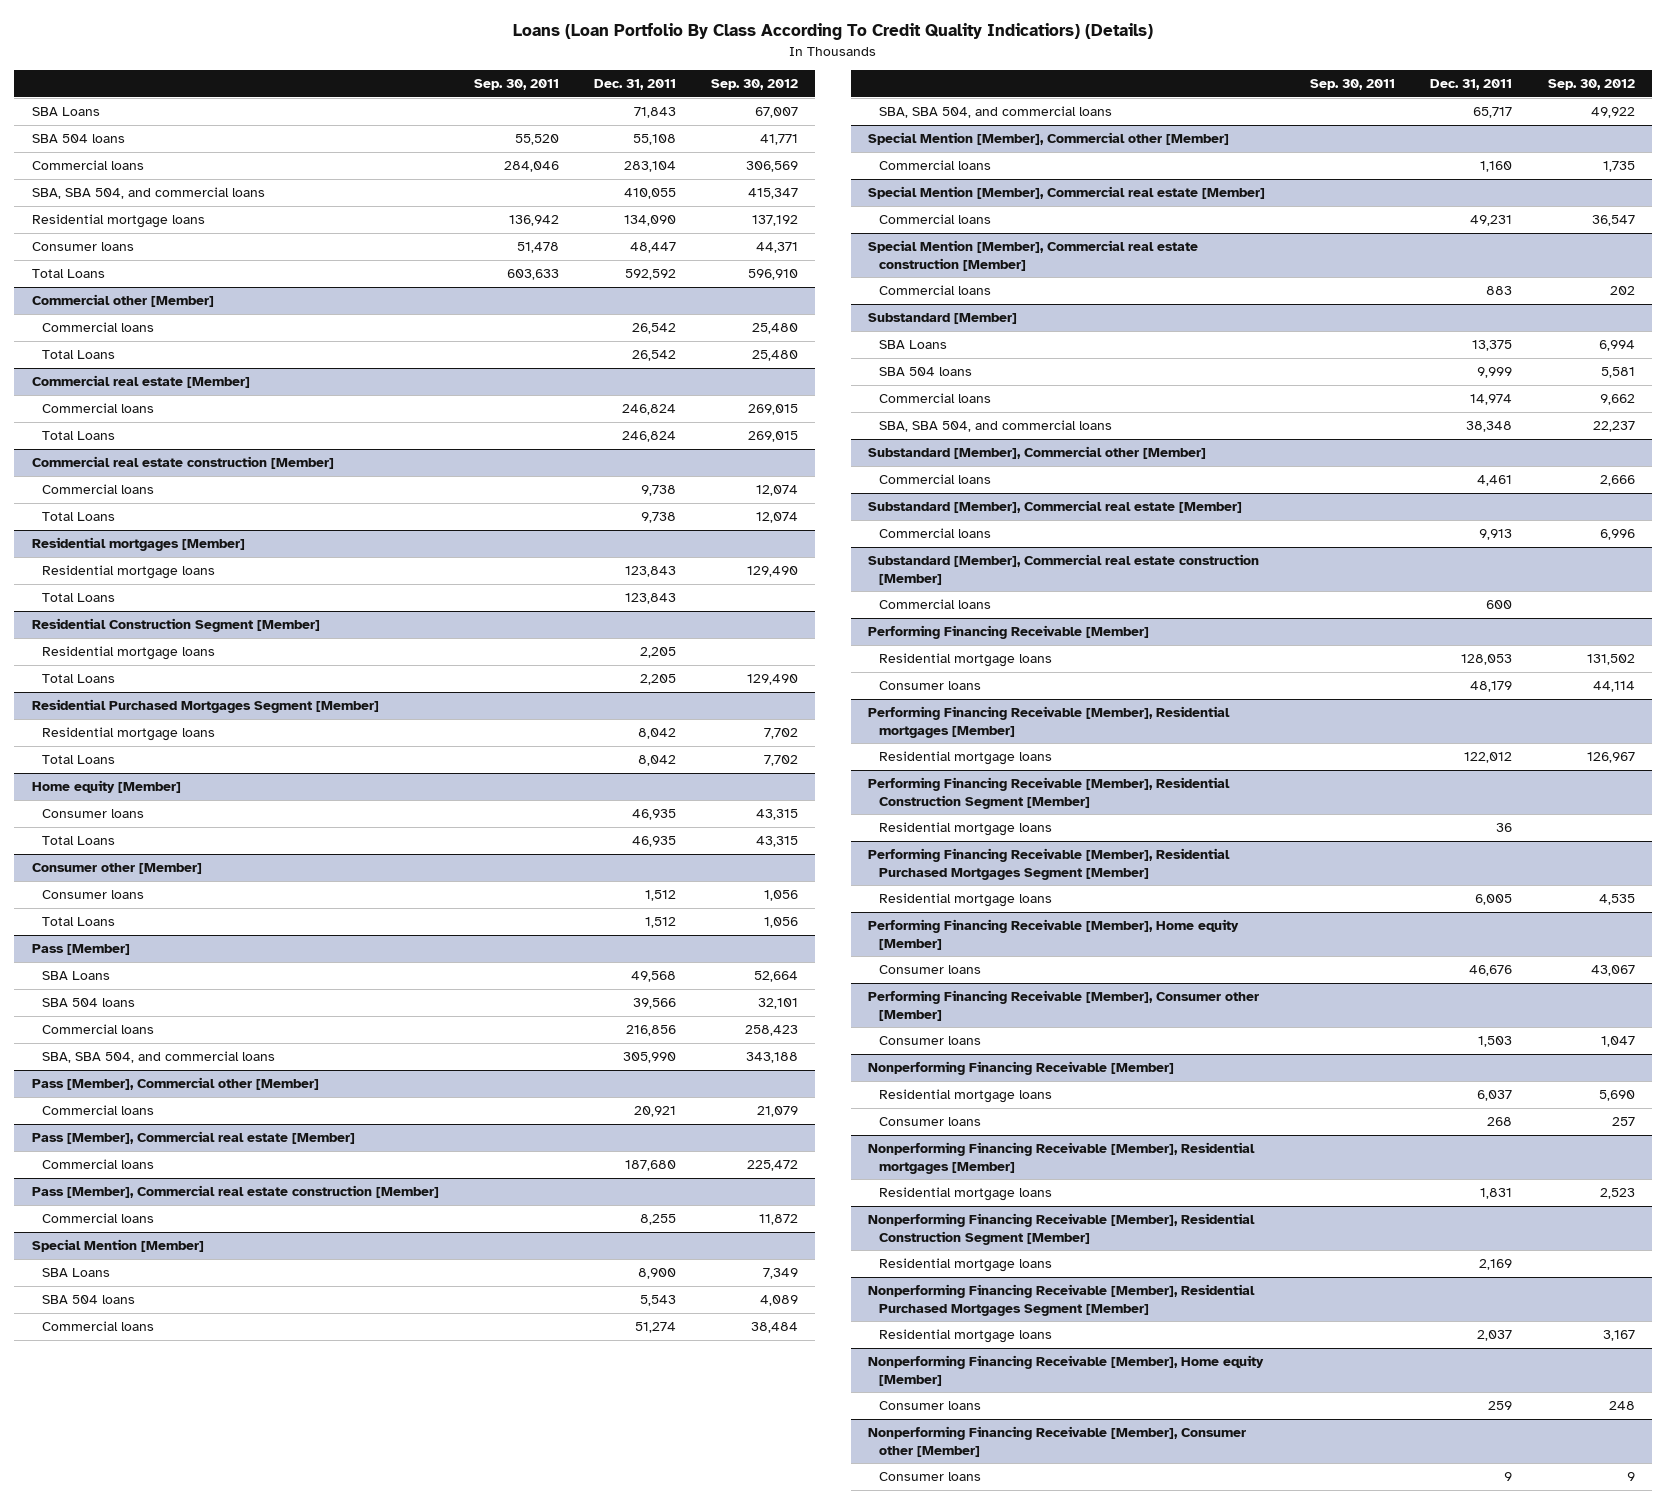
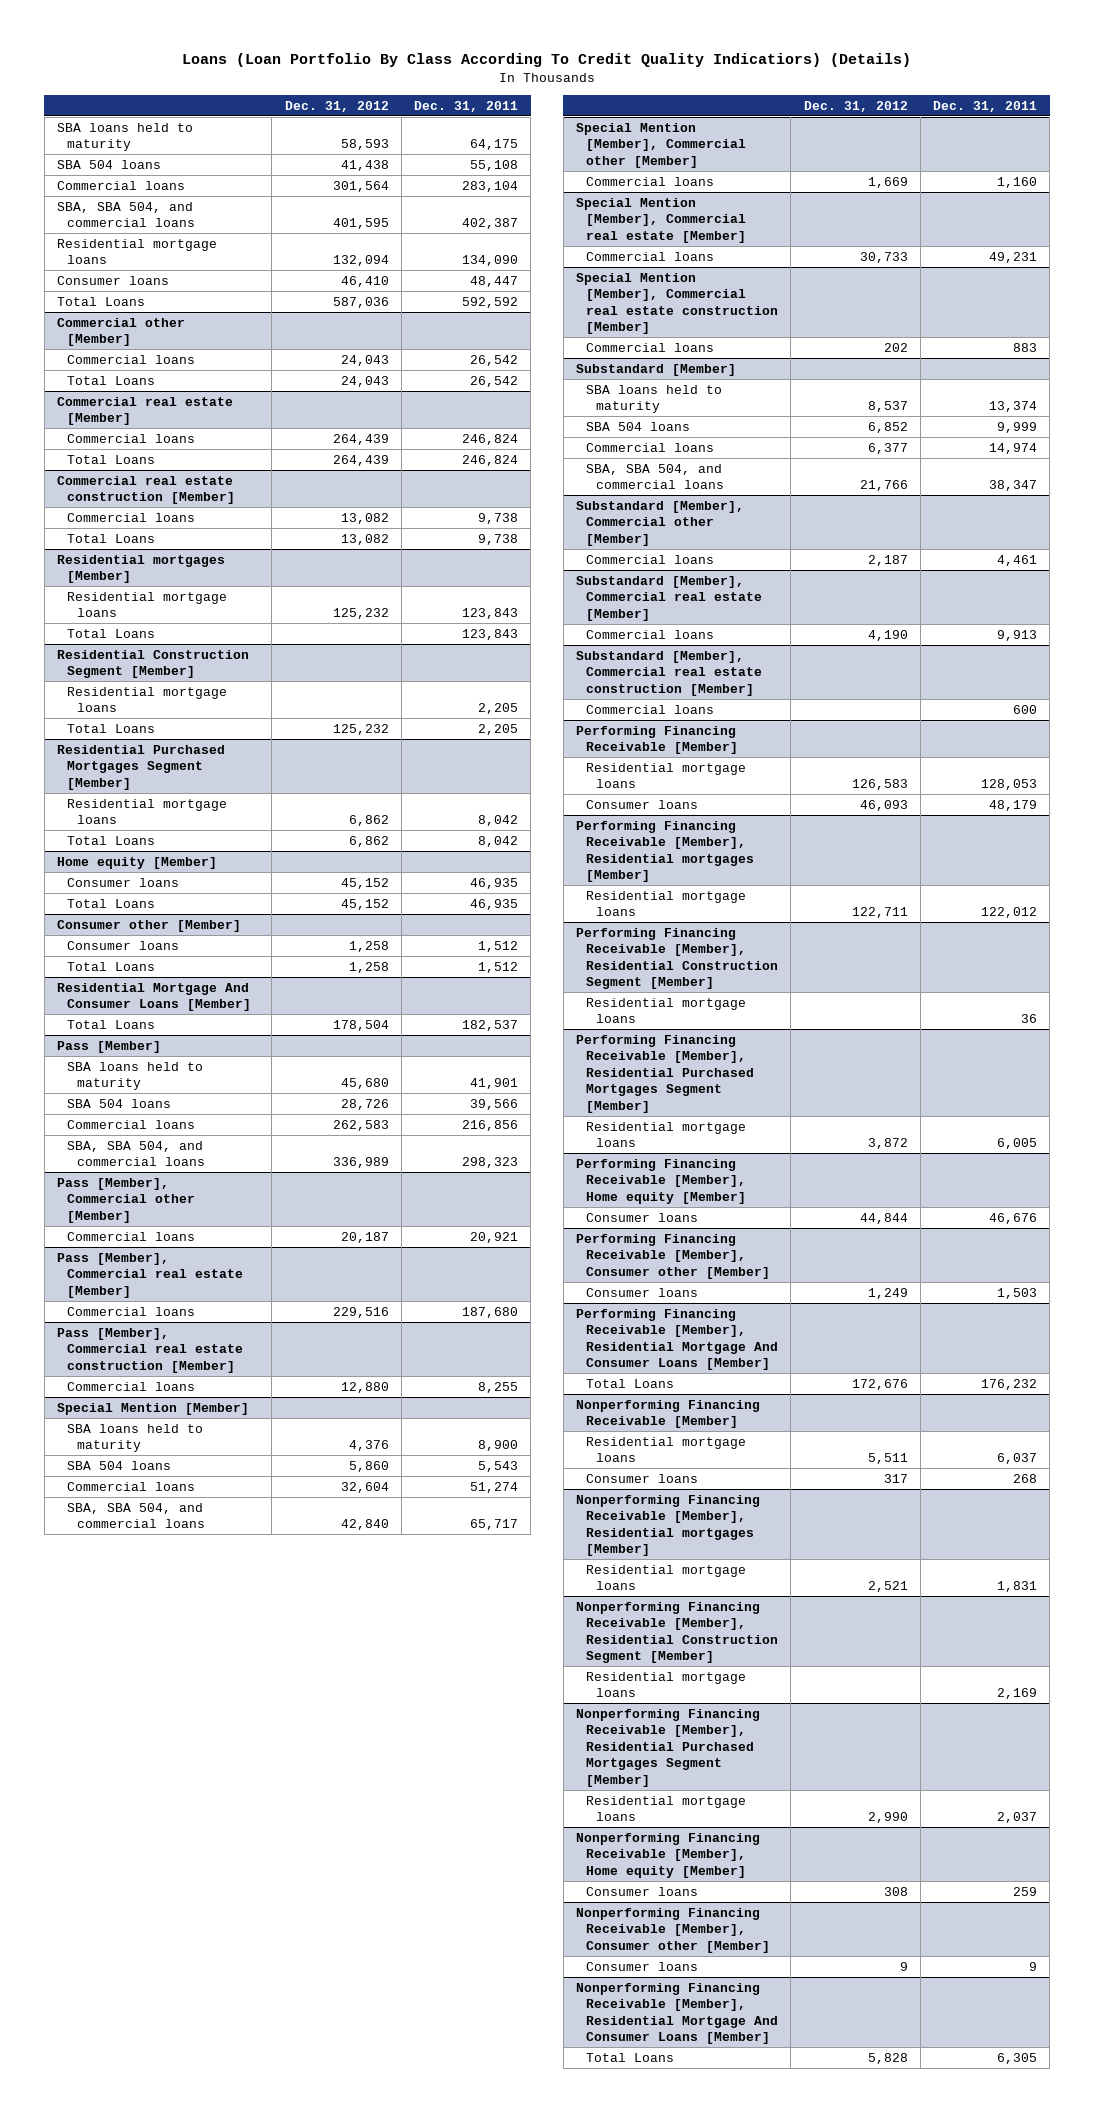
[473,79,559,91] Sep. 30, 2011 -> none
[710,79,798,91] Sep. 30, 2012 -> none
none -> [284,100,389,112] Dec. 31, 2012
[31,107,100,117] SBA Loans -> [57,122,194,152] SBA loans held to maturity
[633,107,676,119] 71,843 -> [470,139,519,151] 64,175
[623,188,676,200] 410,055 -> [462,218,519,230] 402,387
none -> [57,982,252,1012] Residential Mortgage And Consumer Loans [Member]
none -> [67,1019,156,1029] Total Loans
[42,971,111,981] SBA Loans -> [67,1061,204,1091] SBA loans held to maturity
[630,971,676,983] 49,568 -> [470,1078,519,1090] 41,901
[622,1052,676,1064] 305,990 -> [462,1157,519,1169] 298,323
[42,1268,111,1278] SBA Loans -> [67,1423,204,1453] SBA loans held to maturity
[879,340,948,350] SBA Loans -> [585,384,722,414] SBA loans held to maturity
[1472,340,1513,352] 13,375 -> [989,401,1038,413] 13,374
[1466,421,1513,433] 38,348 -> [989,480,1038,492] 38,347
none -> [576,1308,778,1371] Performing Financing Receivable [Member], Residential Mortgage And Consumer Loans [Member]
none -> [585,1378,674,1388] Total Loans
none -> [576,1982,778,2045] Nonperforming Financing Receivable [Member], Residential Mortgage And Consumer Loans [Member]
none -> [585,2052,674,2062] Total Loans

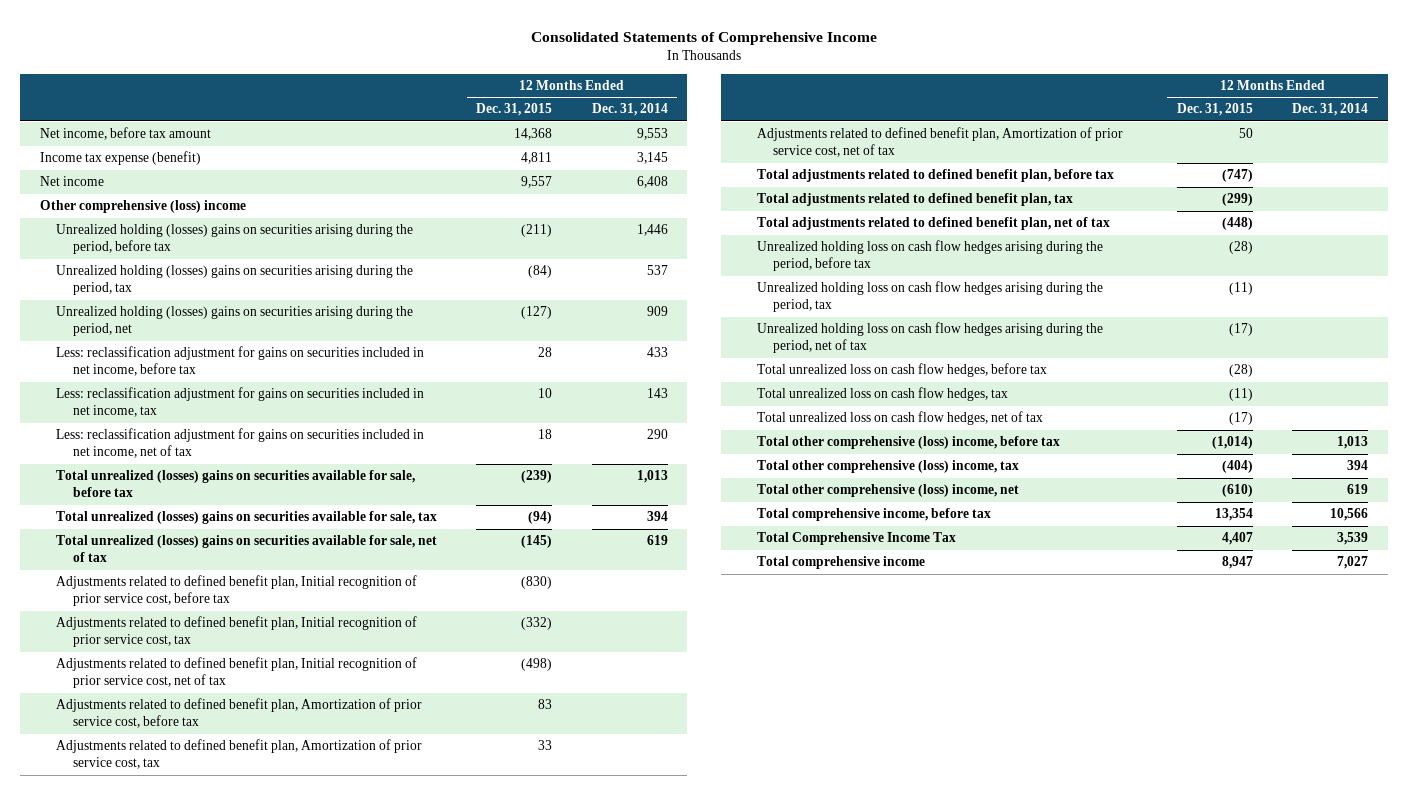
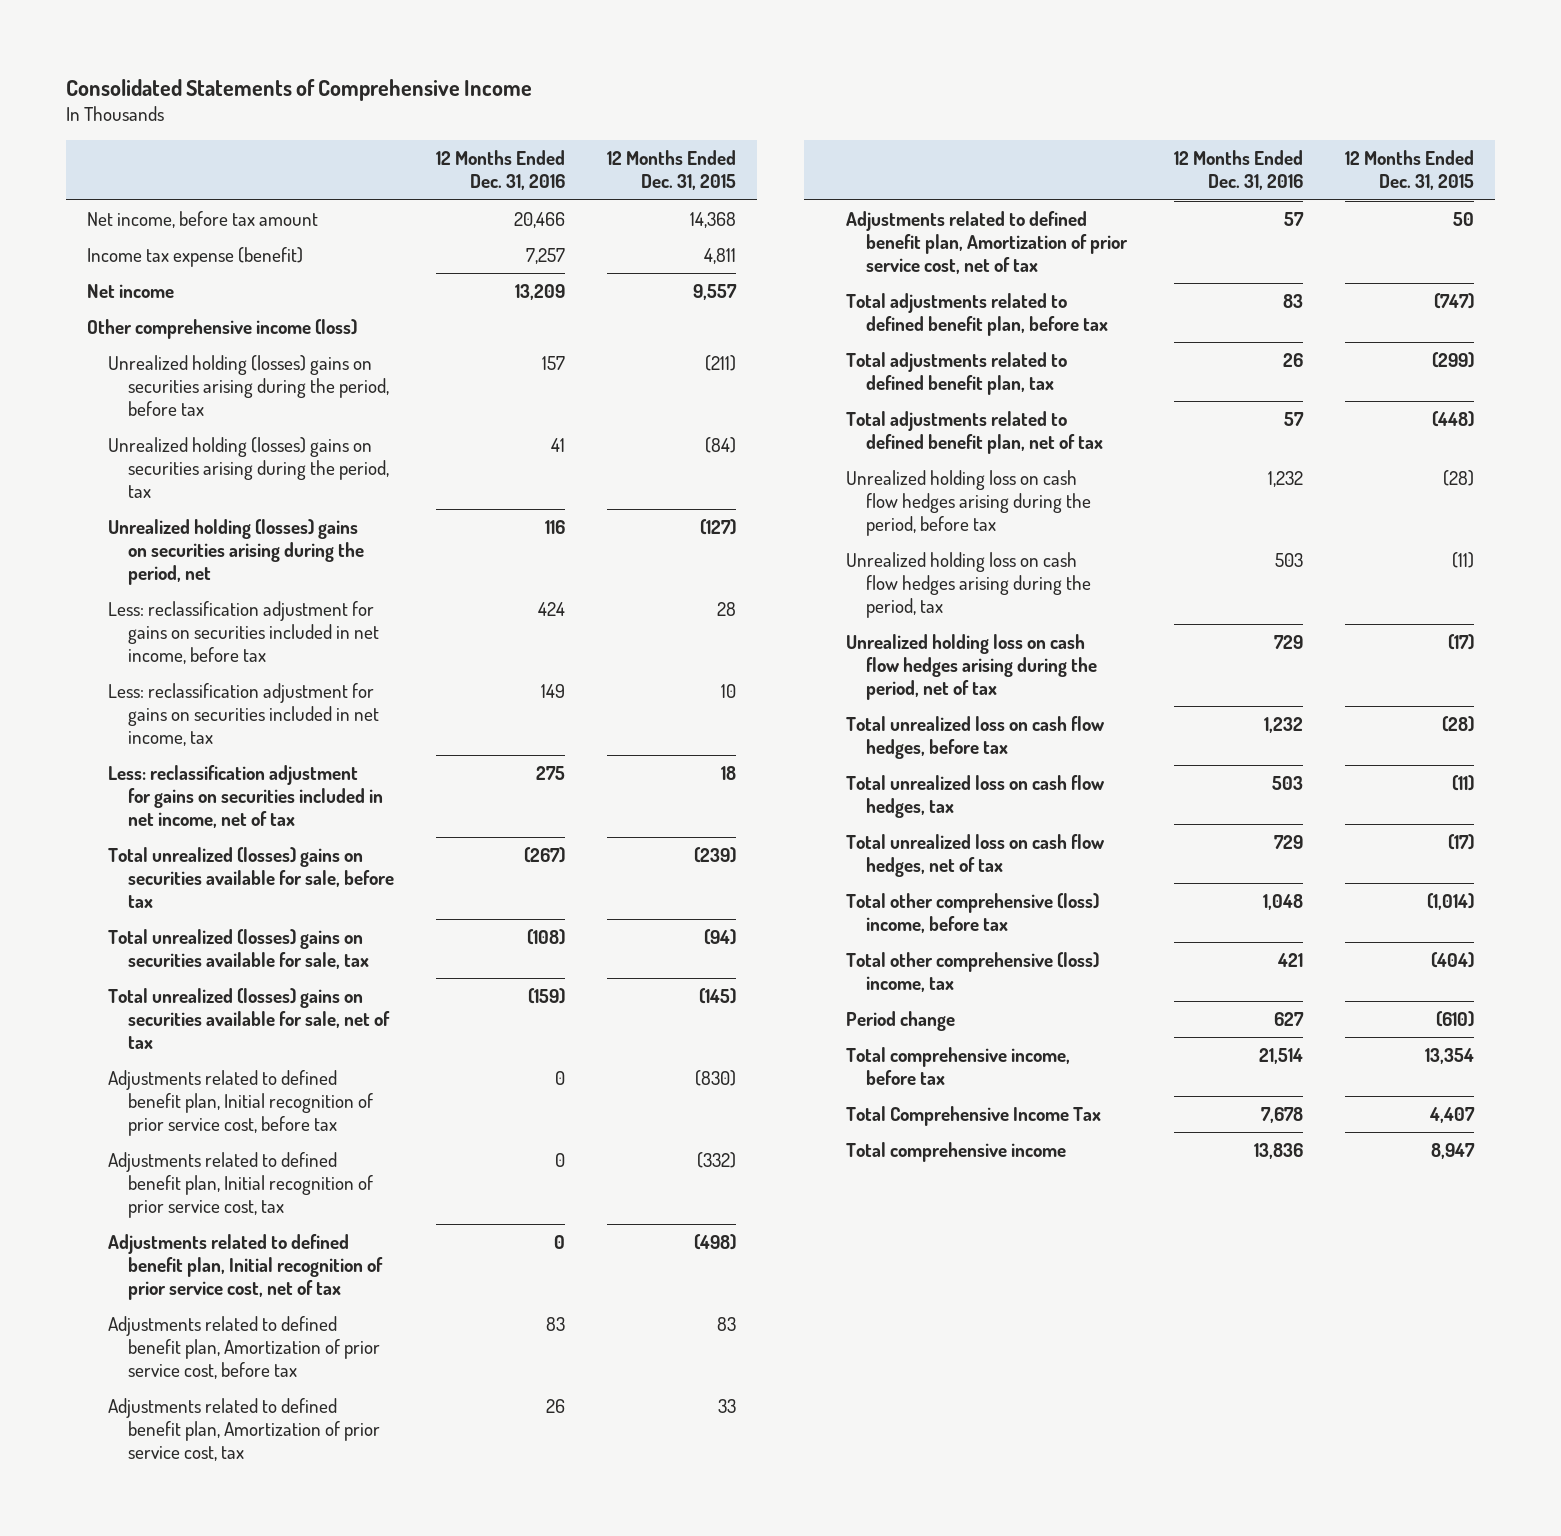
[591,103,668,117] Dec. 31, 2014 -> none
none -> [435,150,565,191] 12 Months Ended Dec. 31, 2016
[40,200,247,214] Other comprehensive (loss) income -> [87,319,358,340] Other comprehensive income (loss)
[757,484,1020,498] Total other comprehensive (loss) income, net -> [845,1011,955,1032] Period change

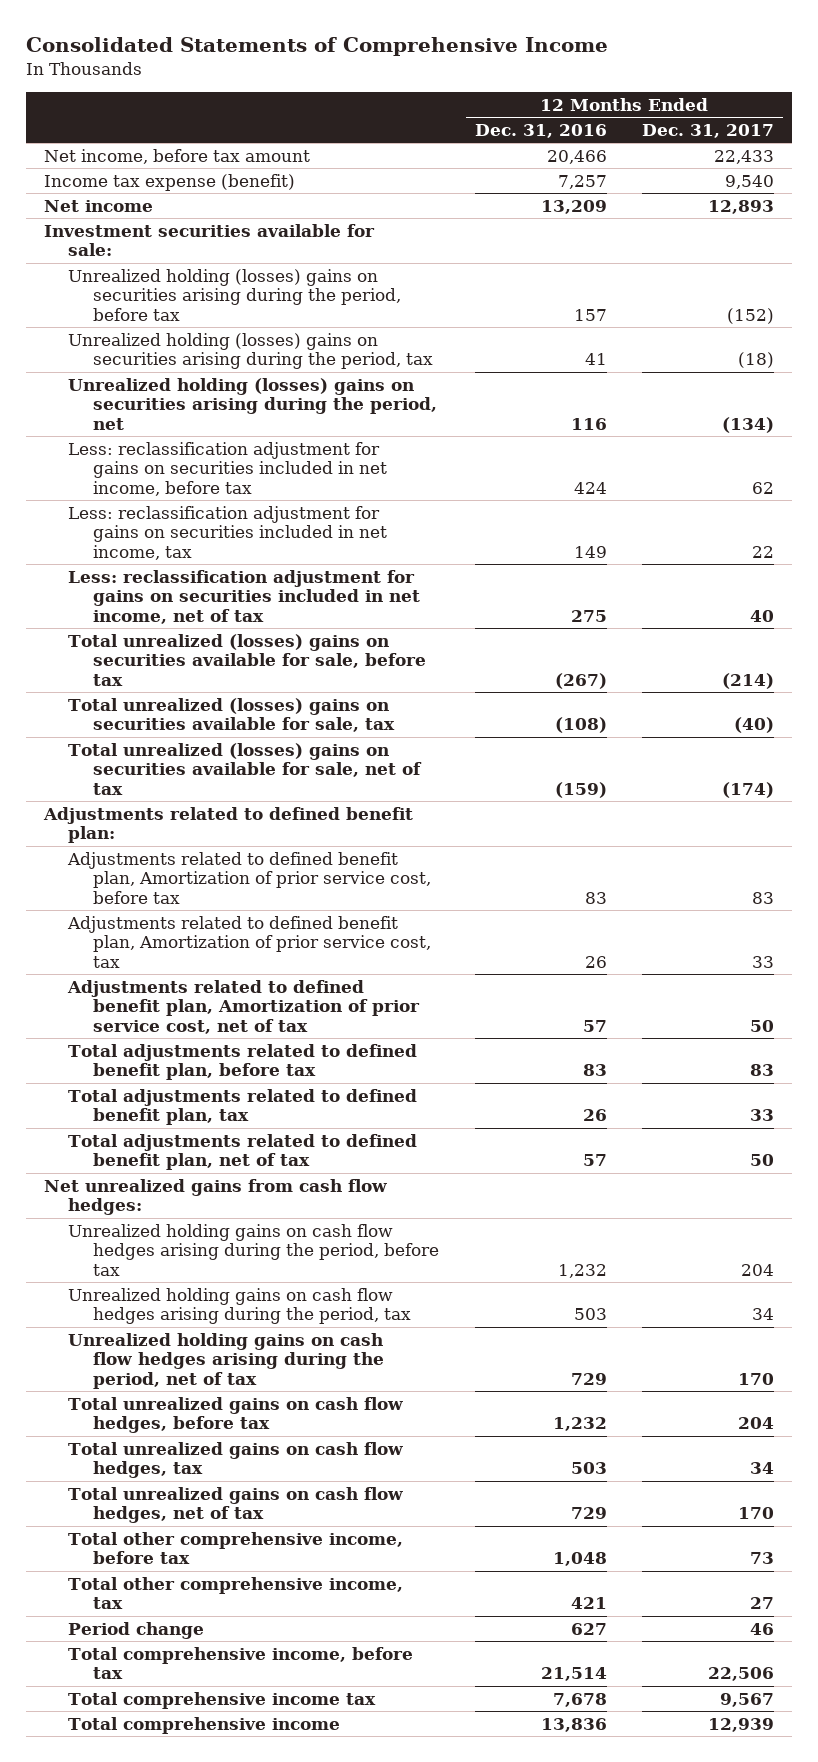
[606,150,736,191] 12 Months Ended Dec. 31, 2015 -> none
none -> [642,123,775,138] Dec. 31, 2017
[87,319,358,340] Other comprehensive income (loss) -> none
none -> [43,223,375,257] Investment securities available for sale:
[107,1070,373,1137] Adjustments related to defined benefit plan, Initial recognition of prior service cost, before tax -> none
[107,1152,373,1219] Adjustments related to defined benefit plan, Initial recognition of prior service cost, tax -> none
[107,1234,383,1301] Adjustments related to defined benefit plan, Initial recognition of prior service cost, net of tax -> none
none -> [42,806,413,844] Adjustments related to defined benefit plan:
none -> [43,1178,387,1216] Net unrealized gains from cash flow hedges:
[845,470,1092,537] Unrealized holding loss on cash flow hedges arising during the period, before tax -> [68,1223,440,1277] Unrealized holding gains on cash flow hedges arising during the period, before tax
[845,552,1092,619] Unrealized holding loss on cash flow hedges arising during the period, tax -> [68,1287,412,1325] Unrealized holding gains on cash flow hedges arising during the period, tax
[845,634,1098,701] Unrealized holding loss on cash flow hedges arising during the period, net of tax -> [68,1332,385,1390] Unrealized holding gains on cash flow hedges arising during the period, net of tax
[845,716,1105,760] Total unrealized loss on cash flow hedges, before tax -> [68,1396,404,1434] Total unrealized gains on cash flow hedges, before tax
[845,775,1105,819] Total unrealized loss on cash flow hedges, tax -> [68,1441,404,1479] Total unrealized gains on cash flow hedges, tax
[845,834,1105,878] Total unrealized loss on cash flow hedges, net of tax -> [68,1486,404,1524] Total unrealized gains on cash flow hedges, net of tax
[845,893,1099,934] Total other comprehensive (loss) income, before tax -> [68,1531,404,1565] Total other comprehensive income, before tax
[845,952,1099,993] Total other comprehensive (loss) income, tax -> [68,1576,404,1610] Total other comprehensive income, tax
[845,1106,1101,1127] Total Comprehensive Income Tax -> [68,1691,377,1709] Total comprehensive income tax

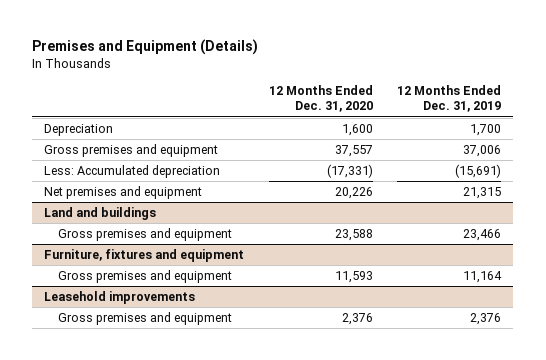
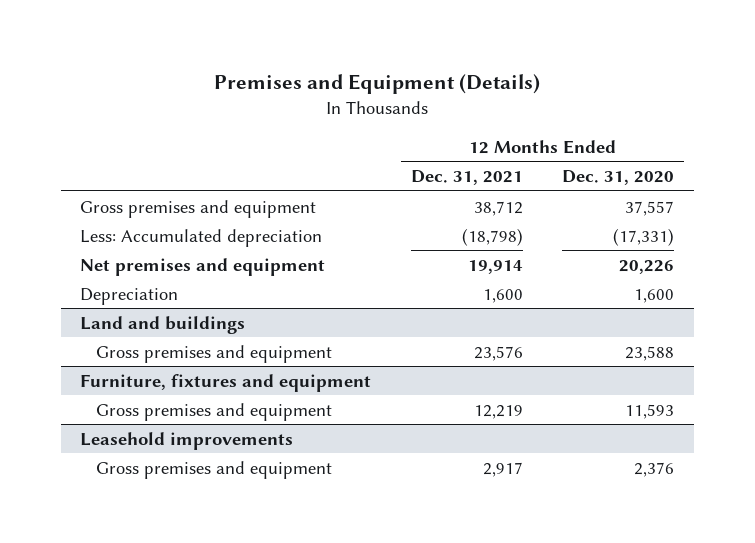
[397,85,502,113] 12 Months Ended Dec. 31, 2019 -> none
none -> [410,170,523,186] Dec. 31, 2021
[44,124,114,137] Depreciation -> [80,287,179,305] Depreciation

